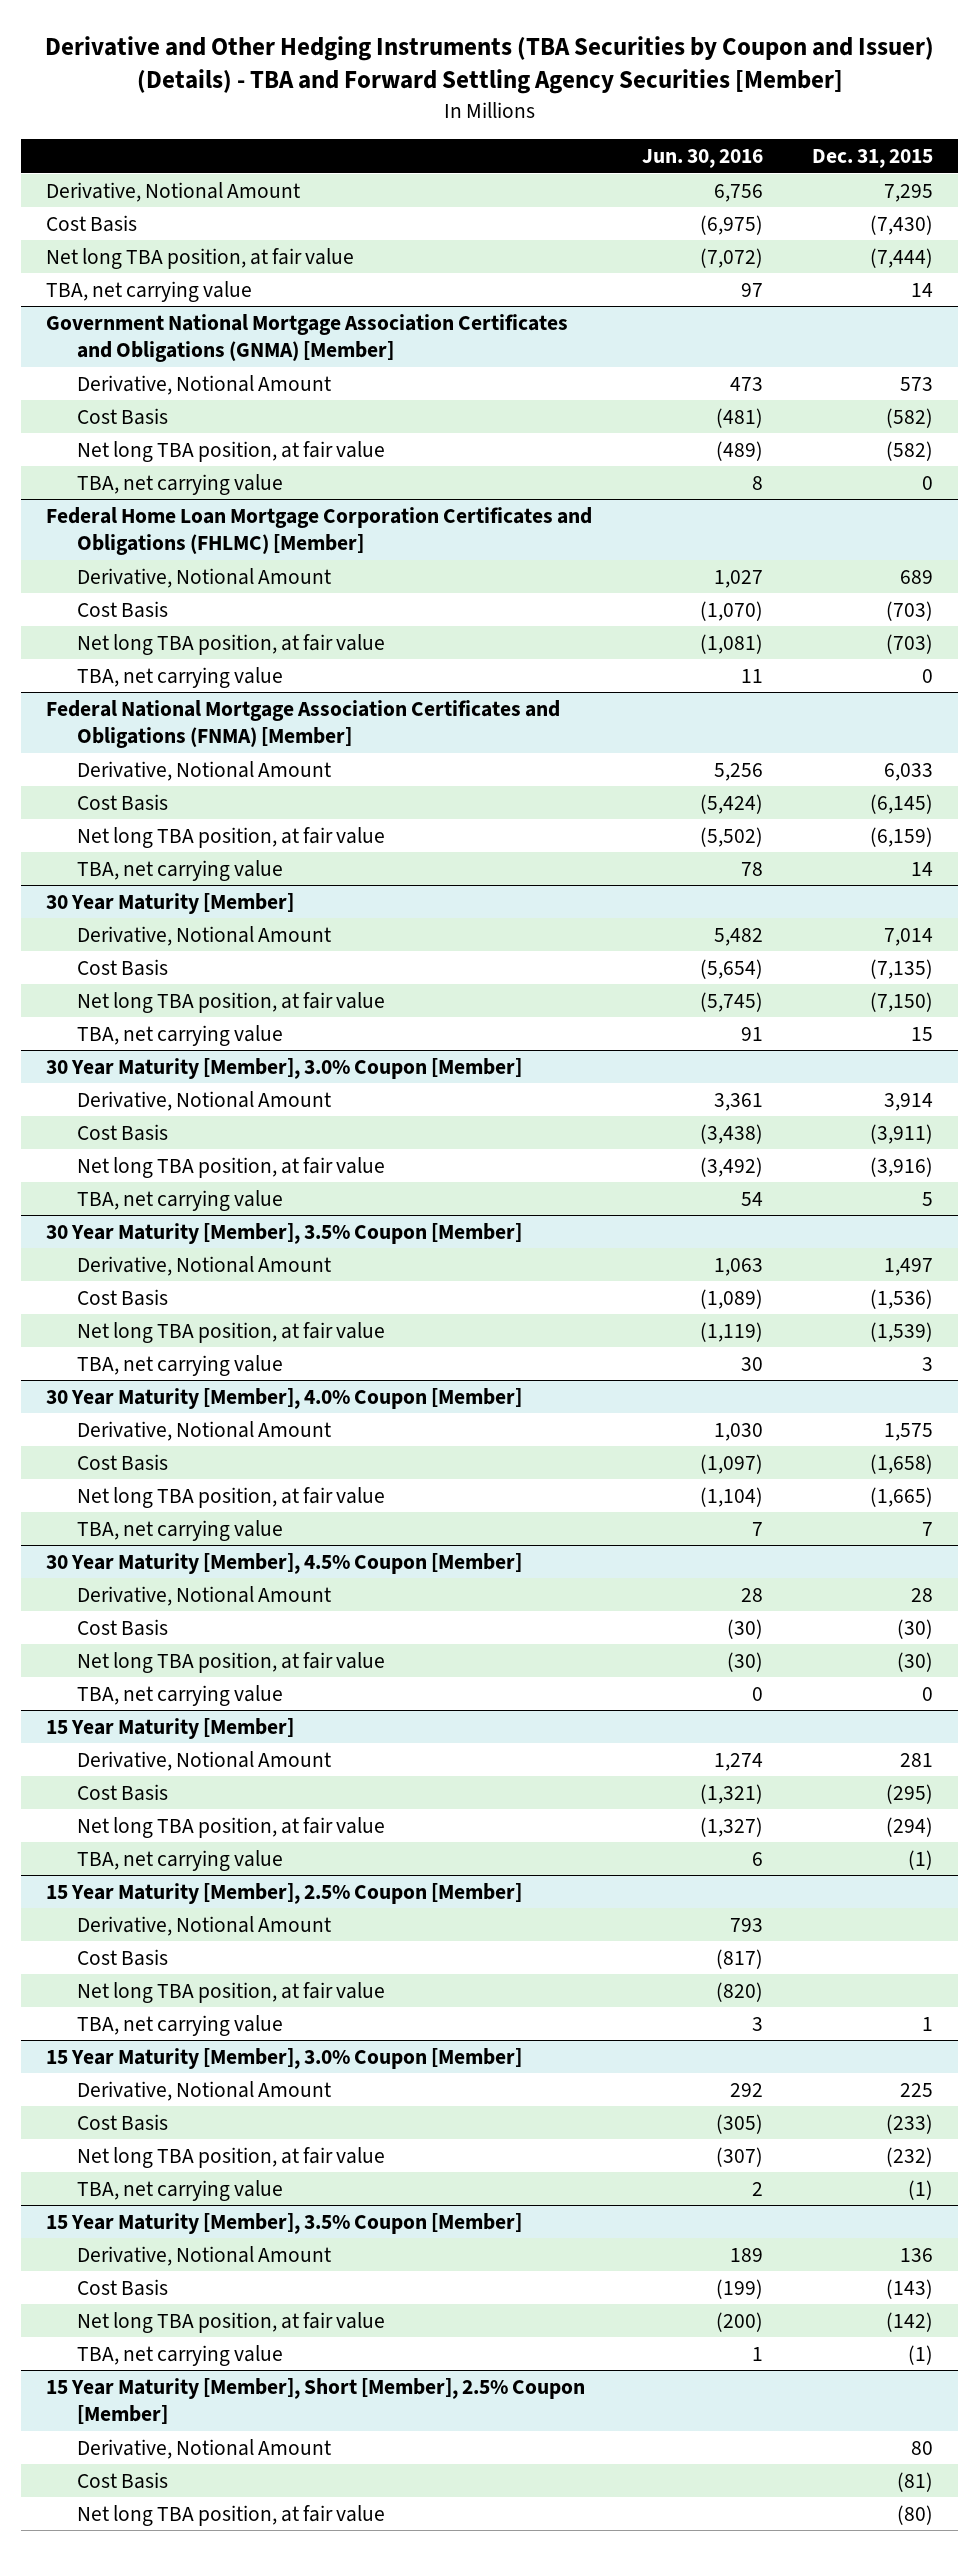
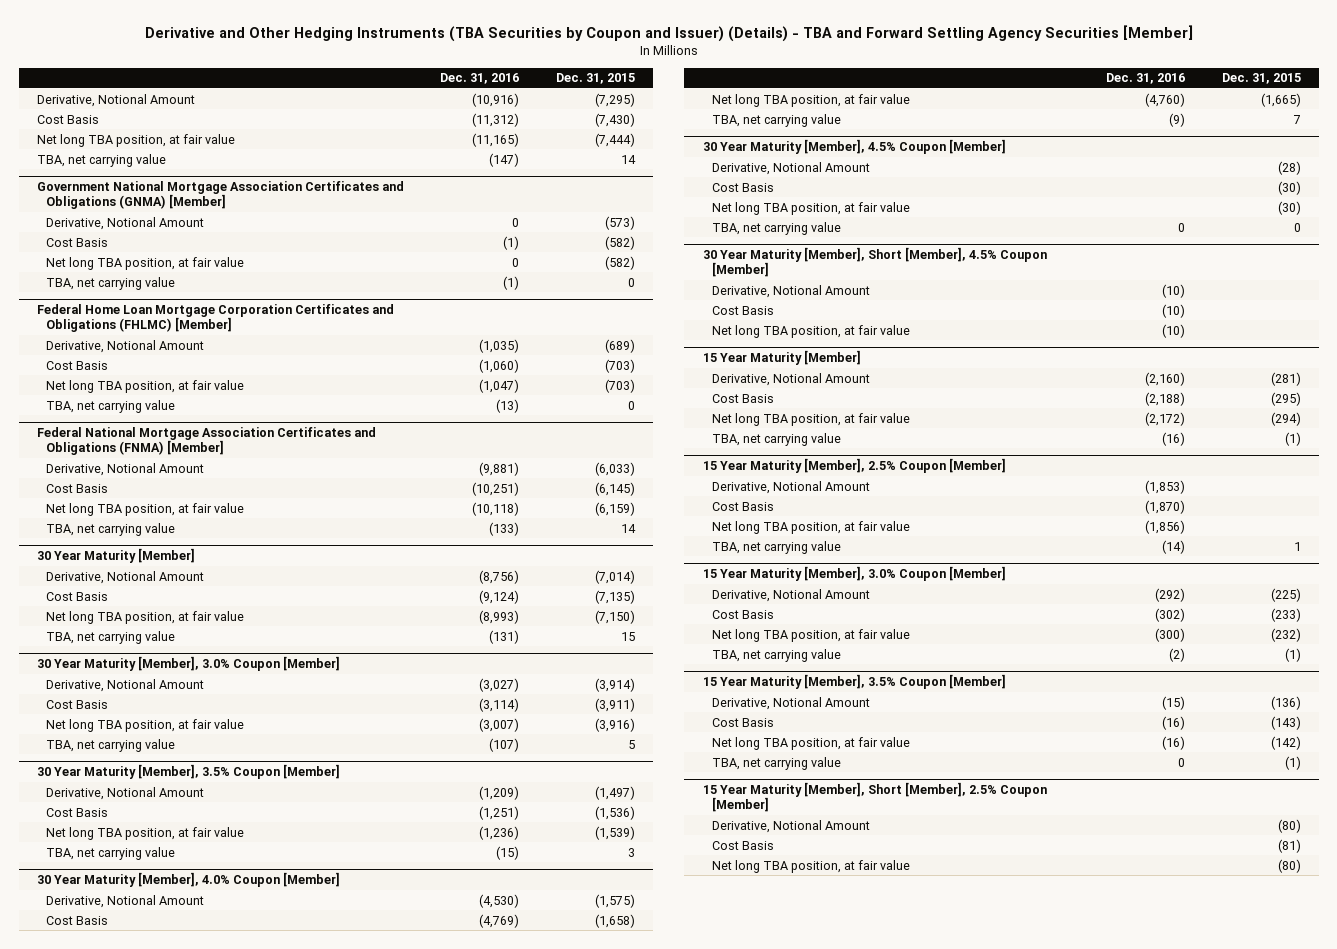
[641,149,763,169] Jun. 30, 2016 -> none
none -> [440,73,520,85] Dec. 31, 2016
[884,183,934,202] 7,295 -> [594,92,635,107] (7,295)
[900,376,934,391] 573 -> [604,215,635,230] (573)
[900,569,934,584] 689 -> [604,338,635,353] (689)
[884,762,934,781] 6,033 -> [594,461,635,476] (6,033)
[884,927,934,946] 7,014 -> [594,569,635,584] (7,014)
[884,1092,934,1111] 3,914 -> [594,677,635,692] (3,914)
[884,1257,934,1276] 1,497 -> [594,785,635,800] (1,497)
[884,1422,934,1441] 1,575 -> [594,893,635,908] (1,575)
[911,1587,934,1602] 28 -> [1277,160,1301,175] (28)
none -> [702,247,1047,278] 30 Year Maturity [Member], Short [Member], 4.5% Coupon [Member]
none -> [711,284,870,298] Derivative, Notional Amount
none -> [711,305,774,315] Cost Basis
none -> [711,324,910,338] Net long TBA position, at fair value
[900,1752,934,1767] 281 -> [1270,371,1301,386] (281)
[900,2082,934,2097] 225 -> [1270,587,1301,602] (225)
[900,2247,934,2262] 136 -> [1270,695,1301,710] (136)
[911,2440,934,2455] 80 -> [1277,818,1301,833] (80)

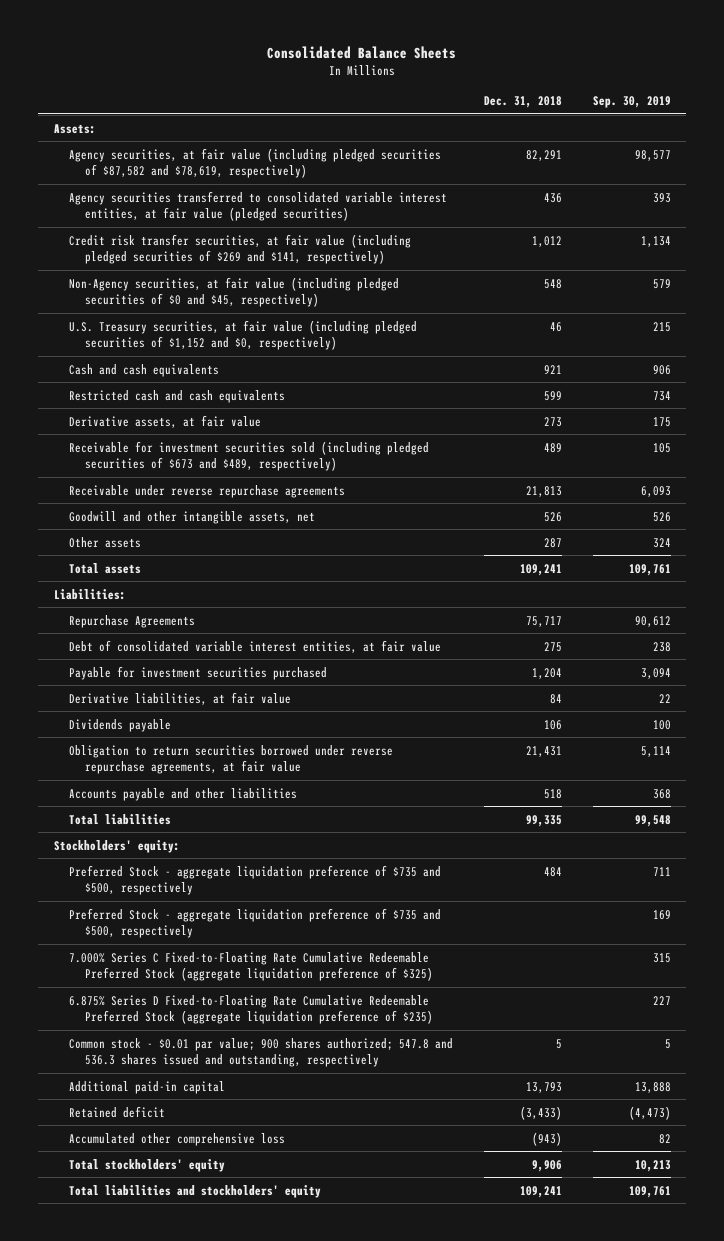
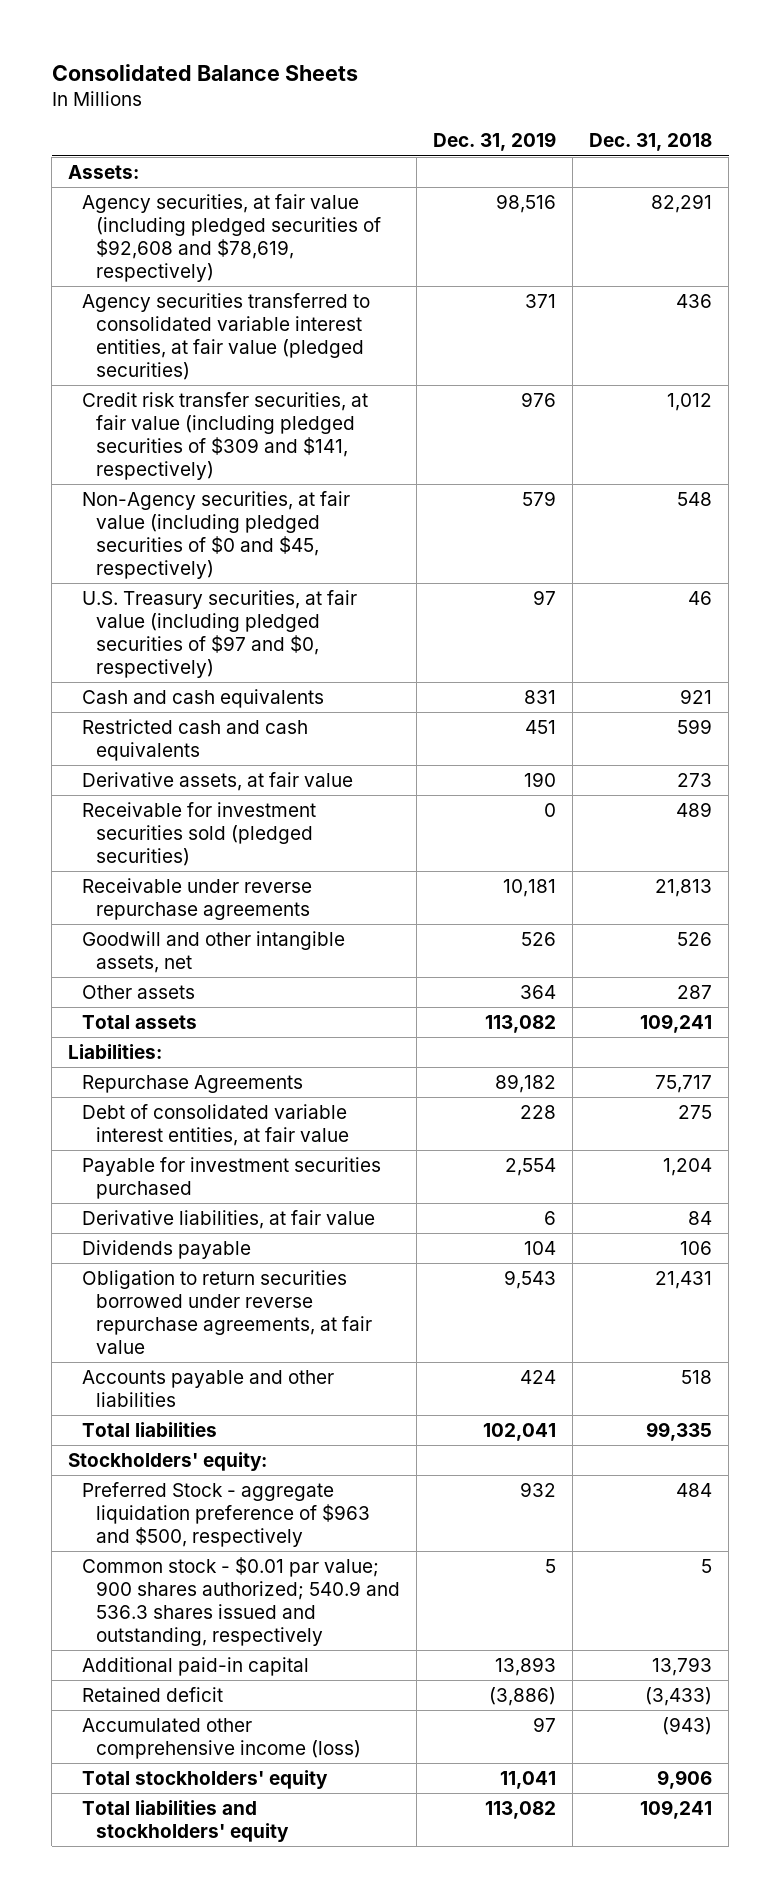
[592,96,671,109] Sep. 30, 2019 -> none
none -> [433,132,557,152] Dec. 31, 2019
[69,147,442,178] Agency securities, at fair value (including pledged securities of $87,582 and $78,619, respectively) -> [82,194,381,282] Agency securities, at fair value (including pledged securities of $92,608 and $78,619, respectively)
[69,233,412,264] Credit risk transfer securities, at fair value (including pledged securities of $269 and $141, respectively) -> [82,392,369,480] Credit risk transfer securities, at fair value (including pledged securities of $309 and $141, respectively)
[69,319,418,350] U.S. Treasury securities, at fair value (including pledged securities of $1,152 and $0, respectively) -> [82,590,358,678] U.S. Treasury securities, at fair value (including pledged securities of $97 and $0, respectively)
[69,440,430,471] Receivable for investment securities sold (including pledged securities of $673 and $489, respectively) -> [82,802,317,866] Receivable for investment securities sold (pledged securities)
[69,907,442,938] Preferred Stock - aggregate liquidation preference of $735 and $500, respectively -> none
[69,951,433,981] 7.000% Series C Fixed-to-Floating Rate Cumulative Redeemable Preferred Stock (aggregate liquidation preference of $325) -> none
[69,994,433,1024] 6.875% Series D Fixed-to-Floating Rate Cumulative Redeemable Preferred Stock (aggregate liquidation preference of $235) -> none
[69,864,442,895] Preferred Stock - aggregate liquidation preference of $735 and $500, respectively -> [82,1482,370,1547] Preferred Stock - aggregate liquidation preference of $963 and $500, respectively
[69,1037,454,1067] Common stock - $0.01 par value; 900 shares authorized; 547.8 and 536.3 shares issued and outstanding, respectively -> [82,1557,400,1646] Common stock - $0.01 par value; 900 shares authorized; 540.9 and 536.3 shares issued and outstanding, respectively
[69,1132,286,1146] Accumulated other comprehensive loss -> [82,1718,361,1759] Accumulated other comprehensive income (loss)

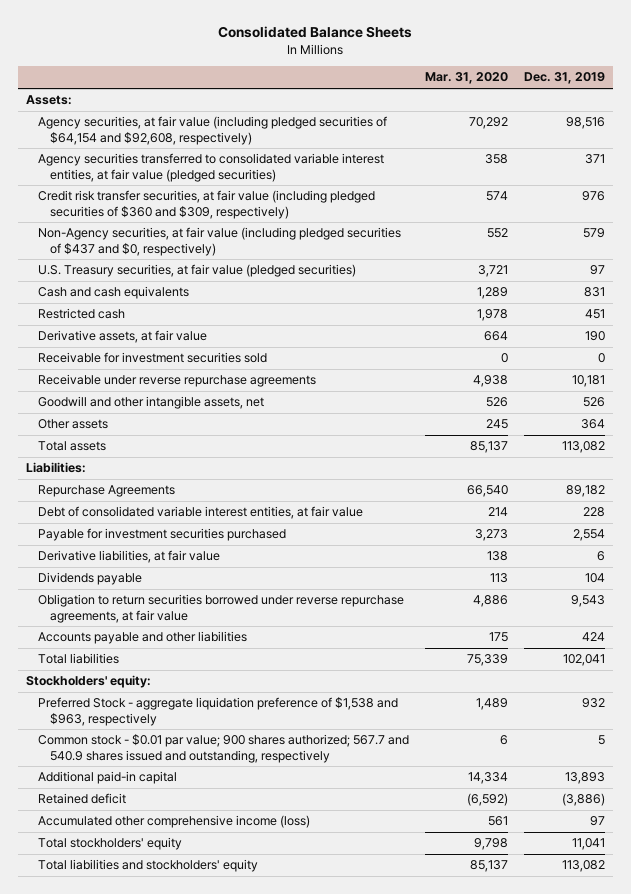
[589,133,713,152] Dec. 31, 2018 -> none
none -> [424,72,508,85] Mar. 31, 2020
[82,194,381,282] Agency securities, at fair value (including pledged securities of $92,608 and $78,619, respectively) -> [37,116,387,145] Agency securities, at fair value (including pledged securities of $64,154 and $92,608, respectively)
[82,392,369,480] Credit risk transfer securities, at fair value (including pledged securities of $309 and $141, respectively) -> [37,190,375,219] Credit risk transfer securities, at fair value (including pledged securities of $360 and $309, respectively)
[82,491,351,579] Non-Agency securities, at fair value (including pledged securities of $0 and $45, respectively) -> [37,227,401,256] Non-Agency securities, at fair value (including pledged securities of $437 and $0, respectively)
[82,590,358,678] U.S. Treasury securities, at fair value (including pledged securities of $97 and $0, respectively) -> [37,264,356,278] U.S. Treasury securities, at fair value (pledged securities)
[82,719,309,761] Restricted cash and cash equivalents -> [37,308,125,320] Restricted cash
[82,802,317,866] Receivable for investment securities sold (pledged securities) -> [37,352,267,364] Receivable for investment securities sold
[82,1482,370,1547] Preferred Stock - aggregate liquidation preference of $963 and $500, respectively -> [37,697,398,726] Preferred Stock - aggregate liquidation preference of $1,538 and $963, respectively
[82,1557,400,1646] Common stock - $0.01 par value; 900 shares authorized; 540.9 and 536.3 shares issued and outstanding, respectively -> [37,734,409,763] Common stock - $0.01 par value; 900 shares authorized; 567.7 and 540.9 shares issued and outstanding, respectively

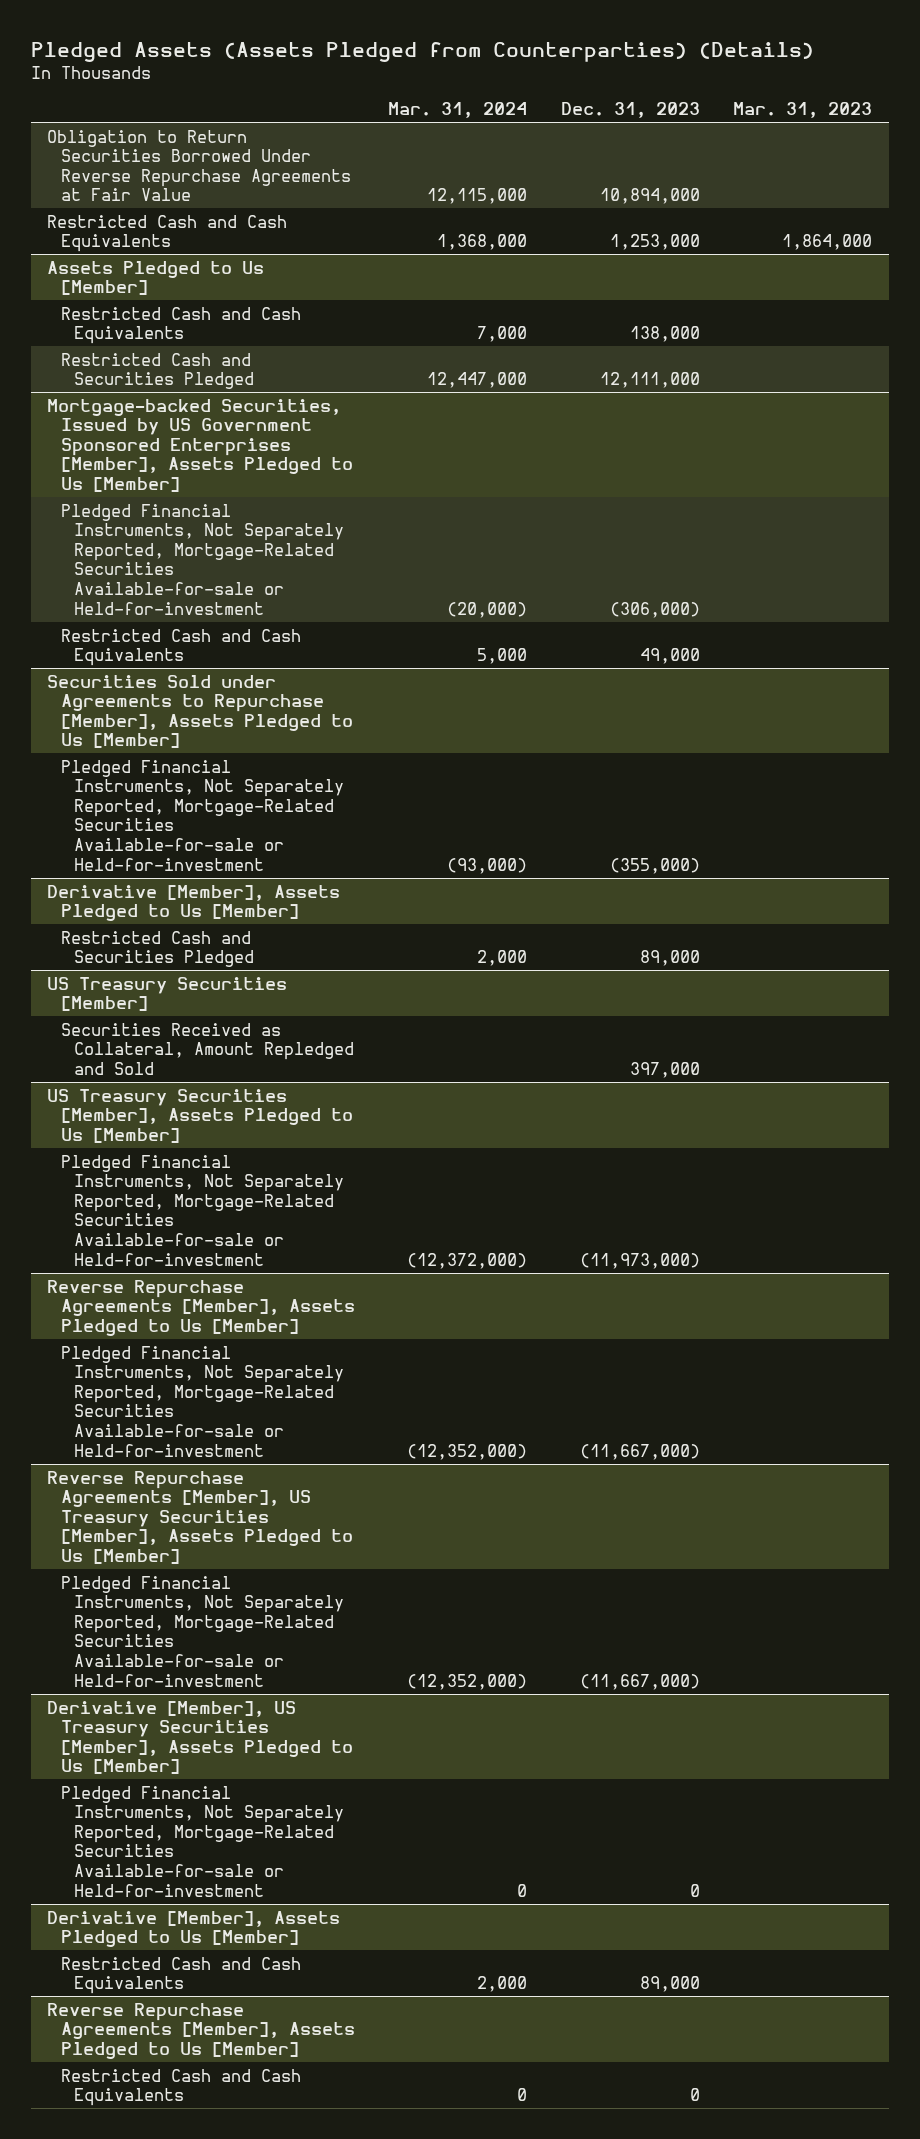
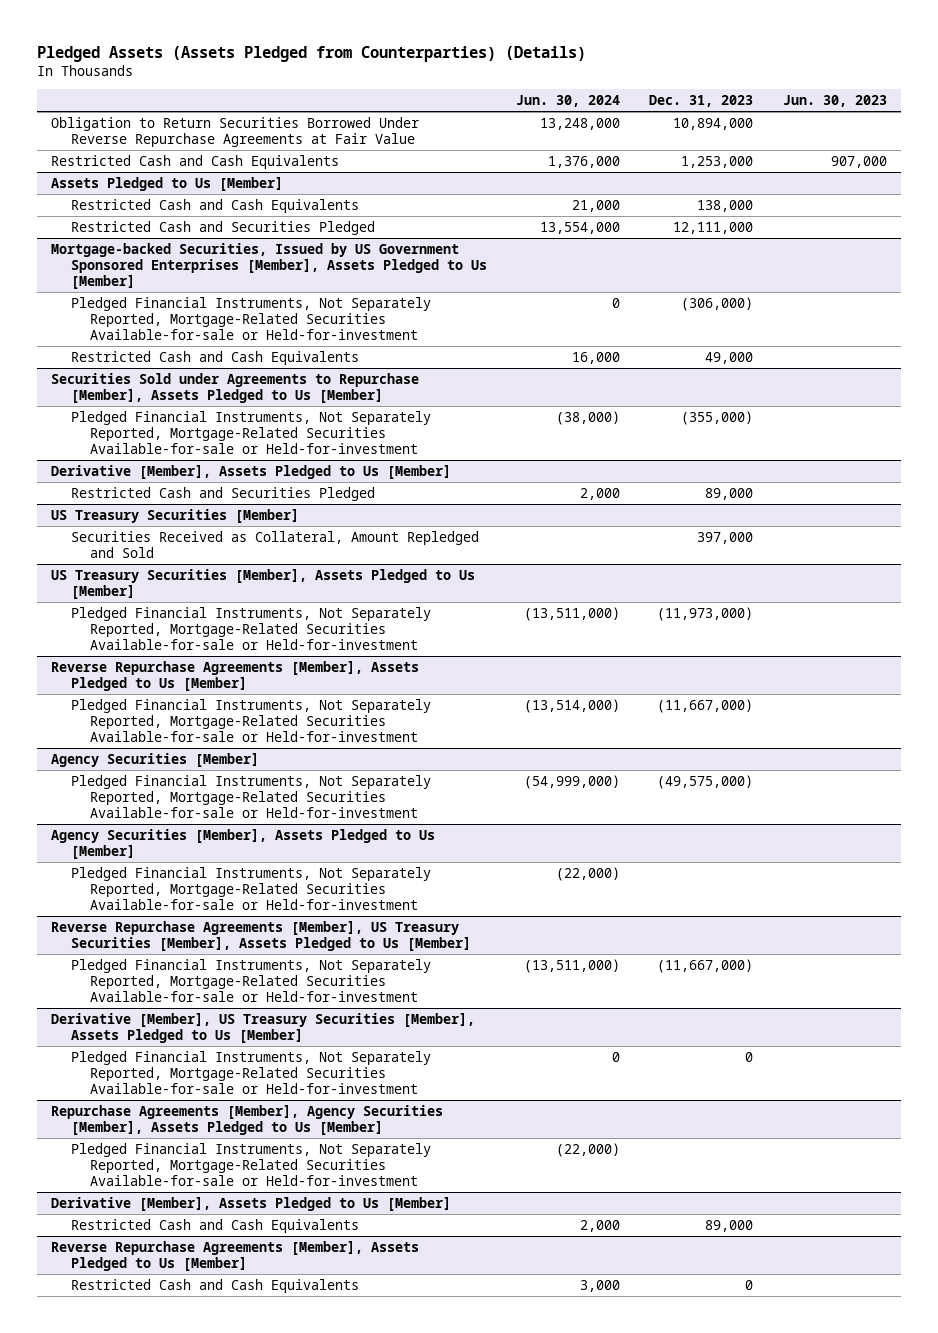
[388,102,528,119] Mar. 31, 2024 -> none
[733,102,873,119] Mar. 31, 2023 -> none
none -> [516,95,621,108] Jun. 30, 2024
none -> [782,95,887,108] Jun. 30, 2023
none -> [51,752,260,767] Agency Securities [Member]
none -> [70,774,431,818] Pledged Financial Instruments, Not Separately Reported, Mortgage-Related Securities Available-for-sale or Held-for-investment
none -> [51,828,436,859] Agency Securities [Member], Assets Pledged to Us [Member]
none -> [70,866,431,910] Pledged Financial Instruments, Not Separately Reported, Mortgage-Related Securities Available-for-sale or Held-for-investment
none -> [51,1104,444,1135] Repurchase Agreements [Member], Agency Securities [Member], Assets Pledged to Us [Member]
none -> [70,1142,431,1186] Pledged Financial Instruments, Not Separately Reported, Mortgage-Related Securities Available-for-sale or Held-for-investment

